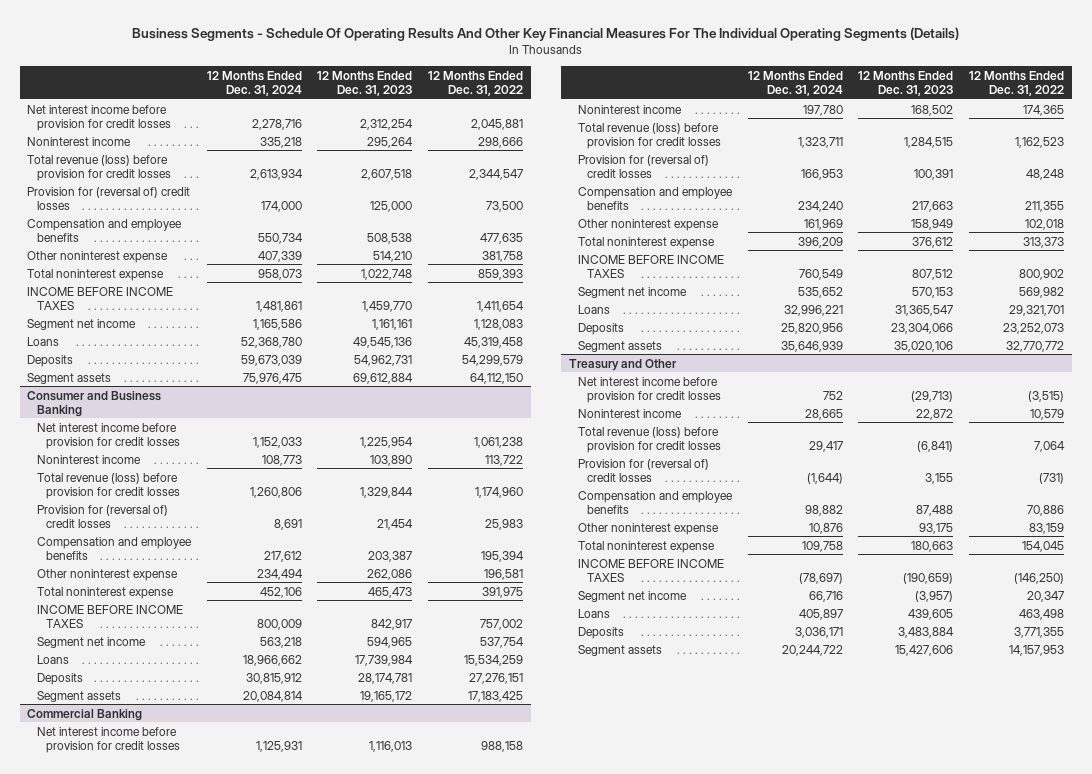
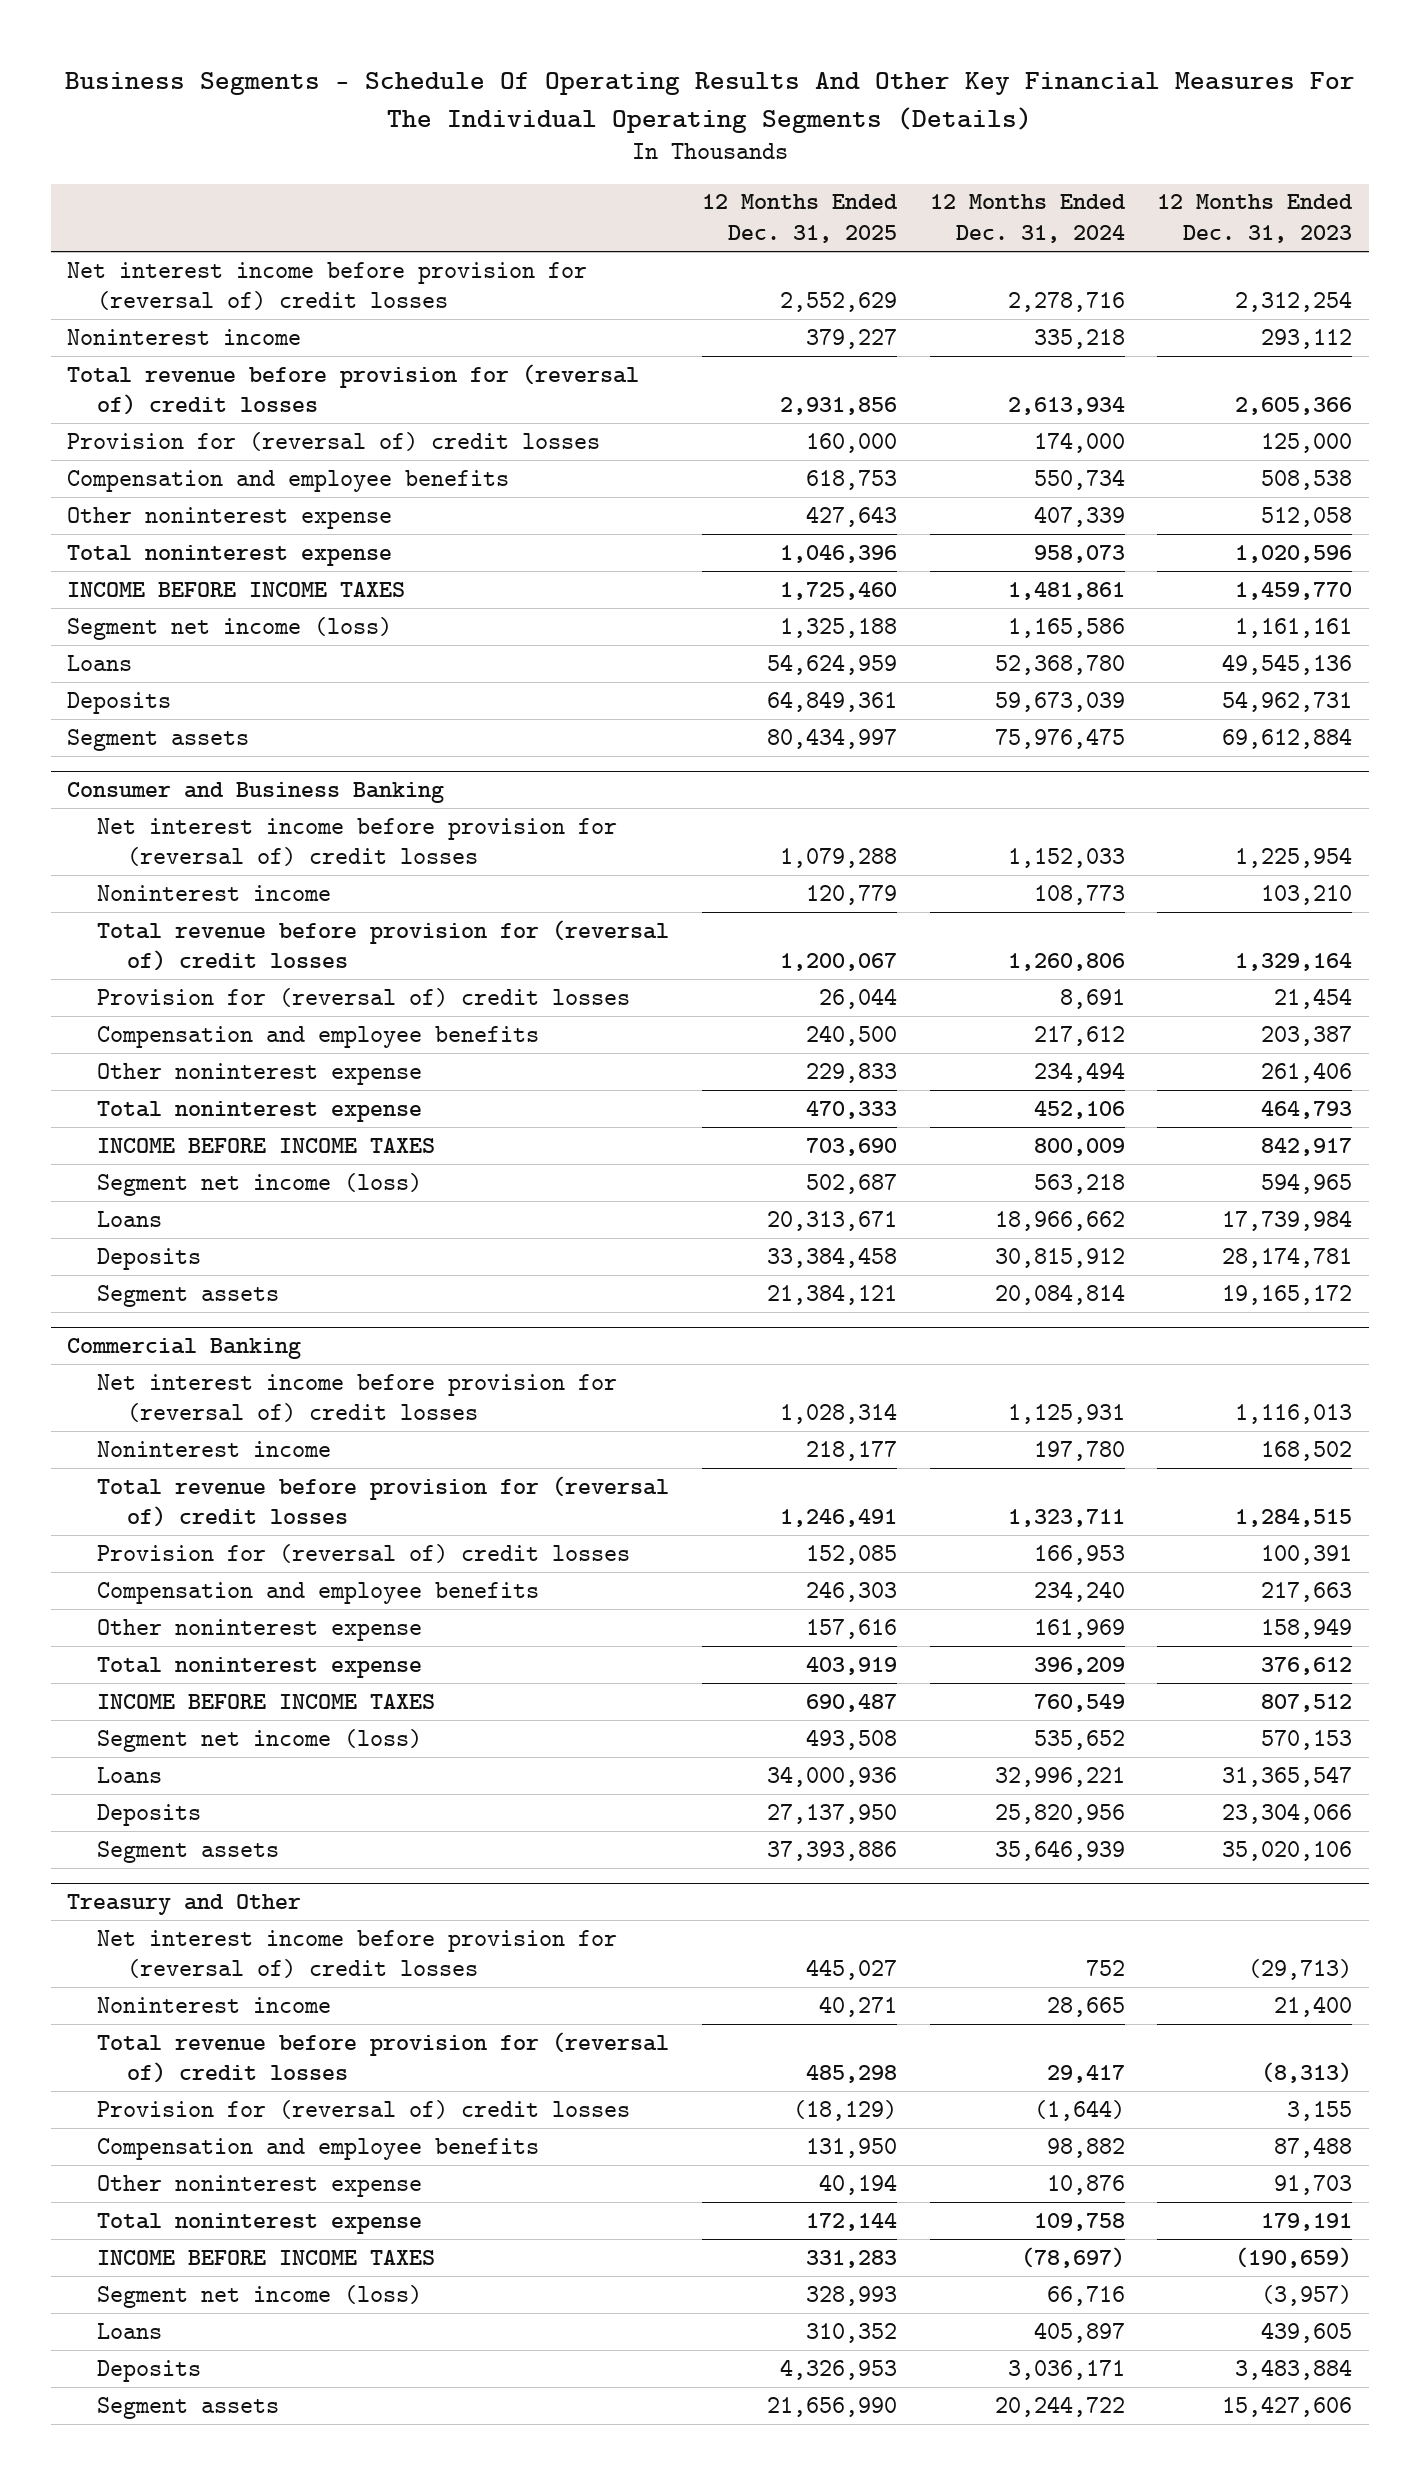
[427,70,523,96] 12 Months Ended Dec. 31, 2022 -> none
none -> [702,194,899,244] 12 Months Ended Dec. 31, 2025
[27,104,171,131] Net interest income before provision for credit losses -> [67,261,588,311] Net interest income before provision for (reversal of) credit losses
[367,136,414,148] 295,264 -> [1261,328,1353,349] 293,112
[27,154,171,181] Total revenue (loss) before provision for credit losses -> [67,363,640,416] Total revenue before provision for (reversal of) credit losses
[361,168,413,180] 2,607,518 -> [1235,397,1353,416] 2,605,366
[373,250,413,262] 514,210 -> [1261,506,1353,527] 512,058
[361,268,413,280] 1,022,748 -> [1235,544,1353,563] 1,020,596
[27,318,137,330] Segment net income -> [67,616,393,640] Segment net income (loss)
[36,422,181,449] Net interest income before provision for credit losses -> [97,817,618,867] Net interest income before provision for (reversal of) credit losses
[370,454,413,466] 103,890 -> [1261,884,1353,905] 103,210
[36,472,181,499] Total revenue (loss) before provision for credit losses -> [97,919,670,972] Total revenue before provision for (reversal of) credit losses
[360,486,414,498] 1,329,844 -> [1235,953,1353,972] 1,329,164
[367,568,413,580] 262,086 -> [1261,1061,1353,1083] 261,406
[368,586,413,598] 465,473 -> [1261,1100,1353,1119] 464,793
[36,636,146,648] Segment net income -> [97,1172,423,1196] Segment net income (loss)
[36,726,181,753] Net interest income before provision for credit losses -> [97,1373,618,1423] Net interest income before provision for (reversal of) credit losses
[578,122,722,149] Total revenue (loss) before provision for credit losses -> [97,1475,670,1528] Total revenue before provision for (reversal of) credit losses
[578,286,688,298] Segment net income -> [97,1728,423,1752] Segment net income (loss)
[578,376,722,403] Net interest income before provision for credit losses -> [97,1929,618,1979] Net interest income before provision for (reversal of) credit losses
[916,408,954,420] 22,872 -> [1274,1995,1353,2017] 21,400
[578,426,722,453] Total revenue (loss) before provision for credit losses -> [97,2031,670,2084] Total revenue before provision for (reversal of) credit losses
[917,440,954,452] (6,841) -> [1261,2062,1353,2084] (8,313)
[919,522,954,534] 93,175 -> [1274,2174,1353,2195] 91,703
[911,540,954,552] 180,663 -> [1261,2212,1353,2231] 179,191
[578,590,688,602] Segment net income -> [97,2284,423,2308] Segment net income (loss)

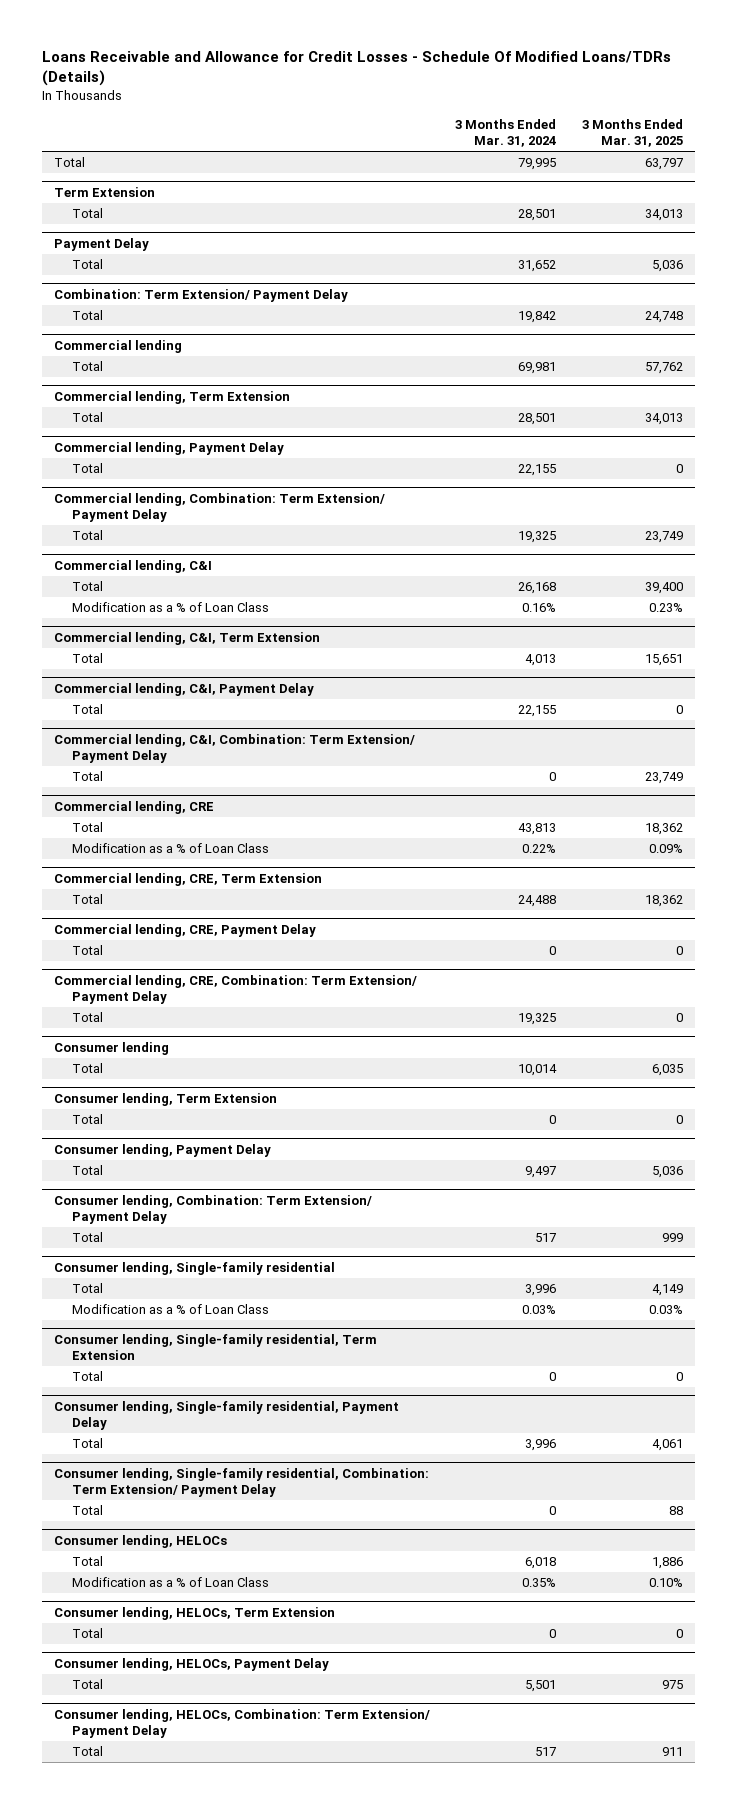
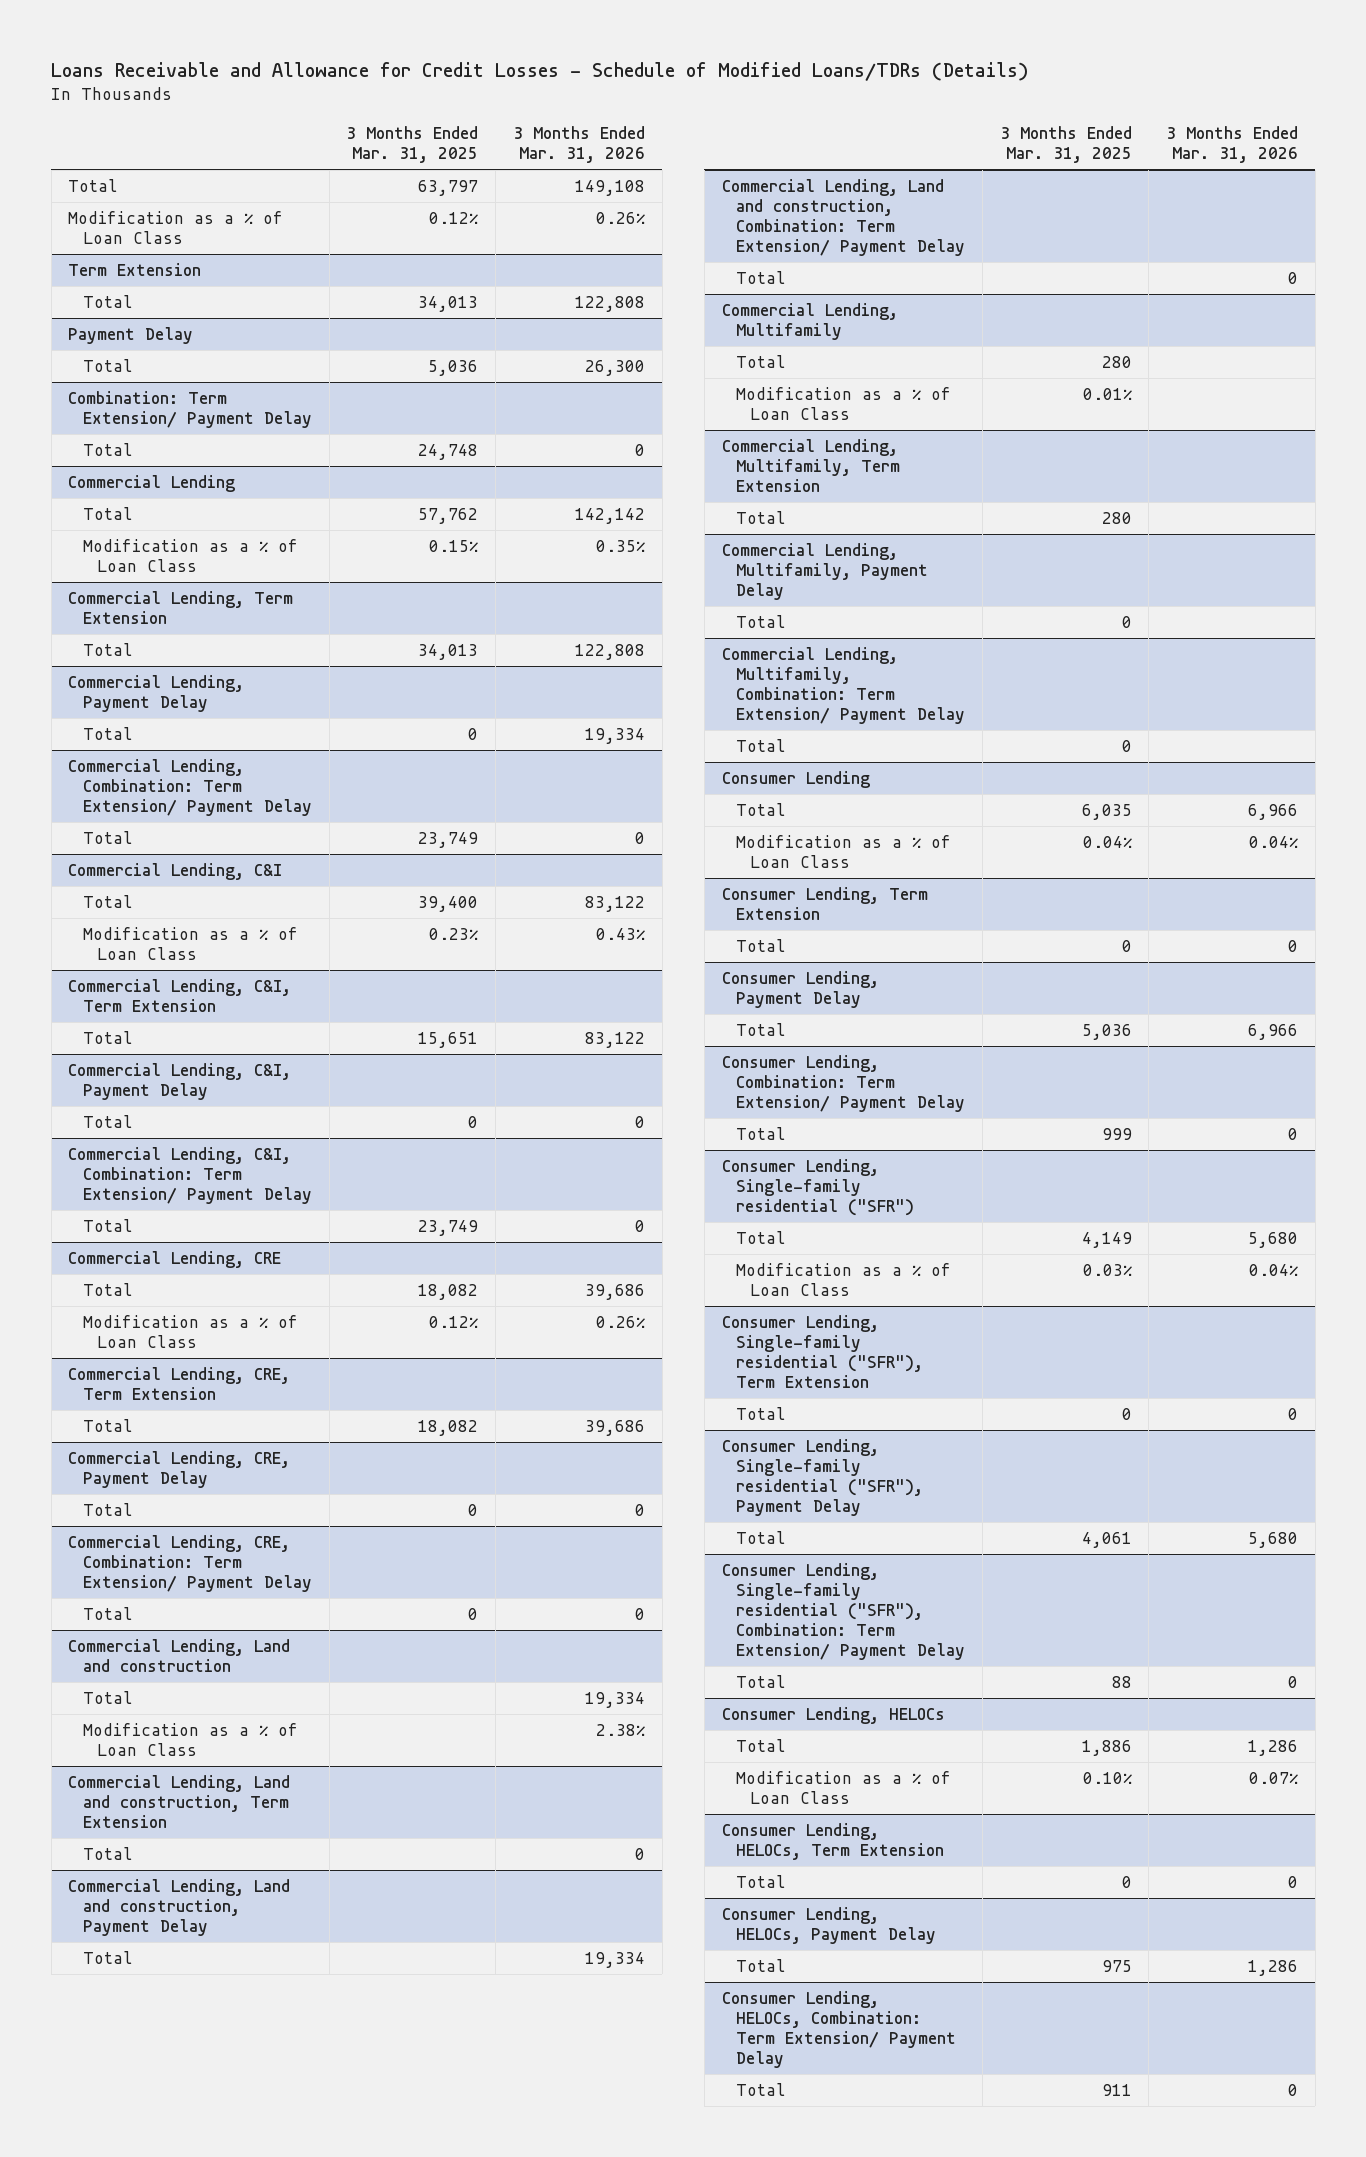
[41,51,671,87] Loans Receivable and Allowance for Credit Losses - Schedule Of Modified Loans/TDRs (Details) -> [51,62,1030,82] Loans Receivable and Allowance for Credit Losses - Schedule of Modified Loans/TDRs (Details)
[455,118,557,148] 3 Months Ended Mar. 31, 2024 -> none
none -> [512,126,645,164] 3 Months Ended Mar. 31, 2026
none -> [68,210,284,244] Modification as a % of Loan Class
[54,339,183,353] Commercial lending -> [68,474,236,492] Commercial Lending
none -> [82,538,298,572] Modification as a % of Loan Class
[54,390,291,404] Commercial lending, Term Extension -> [68,590,294,624] Commercial Lending, Term Extension
[54,441,285,455] Commercial lending, Payment Delay -> [68,674,245,712] Commercial Lending, Payment Delay
[54,492,386,523] Commercial lending, Combination: Term Extension/ Payment Delay -> [68,758,312,817] Commercial Lending, Combination: Term Extension/ Payment Delay
[54,559,213,573] Commercial lending, C&I -> [68,862,283,880] Commercial Lending, C&I
[54,631,321,645] Commercial lending, C&I, Term Extension -> [68,978,292,1012] Commercial Lending, C&I, Term Extension
[54,682,315,696] Commercial lending, C&I, Payment Delay -> [68,1062,292,1100] Commercial Lending, C&I, Payment Delay
[54,733,416,764] Commercial lending, C&I, Combination: Term Extension/ Payment Delay -> [68,1146,312,1205] Commercial Lending, C&I, Combination: Term Extension/ Payment Delay
[54,800,215,814] Commercial lending, CRE -> [68,1250,282,1268] Commercial Lending, CRE
[644,823,683,836] 18,362 -> [418,1283,479,1300] 18,082
[648,844,683,854] 0.09% -> [429,1315,479,1328] 0.12%
[54,872,323,886] Commercial lending, CRE, Term Extension -> [68,1366,291,1400] Commercial Lending, CRE, Term Extension
[644,895,683,908] 18,362 -> [418,1419,479,1436] 18,082
[54,923,317,937] Commercial lending, CRE, Payment Delay -> [68,1450,291,1488] Commercial Lending, CRE, Payment Delay
[54,974,418,1005] Commercial lending, CRE, Combination: Term Extension/ Payment Delay -> [68,1534,312,1593] Commercial Lending, CRE, Combination: Term Extension/ Payment Delay
none -> [68,1638,291,1672] Commercial Lending, Land and construction
none -> [82,1690,133,1704] Total
none -> [82,1722,298,1756] Modification as a % of Loan Class
none -> [68,1774,291,1829] Commercial Lending, Land and construction, Term Extension
none -> [82,1846,133,1860] Total
none -> [68,1878,291,1937] Commercial Lending, Land and construction, Payment Delay
none -> [82,1950,133,1964] Total
none -> [721,178,966,257] Commercial Lending, Land and construction, Combination: Term Extension/ Payment Delay
none -> [736,270,787,284] Total
none -> [721,302,898,340] Commercial Lending, Multifamily
none -> [736,354,787,368] Total
none -> [736,386,952,420] Modification as a % of Loan Class
none -> [721,438,901,493] Commercial Lending, Multifamily, Term Extension
none -> [736,510,787,524] Total
none -> [721,542,929,601] Commercial Lending, Multifamily, Payment Delay
none -> [736,614,787,628] Total
none -> [721,646,966,725] Commercial Lending, Multifamily, Combination: Term Extension/ Payment Delay
none -> [736,738,787,752] Total
[54,1041,170,1055] Consumer lending -> [721,770,870,788] Consumer Lending
none -> [736,834,952,868] Modification as a % of Loan Class
[54,1092,278,1106] Consumer lending, Term Extension -> [721,886,928,920] Consumer Lending, Term Extension
[54,1143,272,1157] Consumer lending, Payment Delay -> [721,970,879,1008] Consumer Lending, Payment Delay
[54,1194,373,1225] Consumer lending, Combination: Term Extension/ Payment Delay -> [721,1054,966,1113] Consumer Lending, Combination: Term Extension/ Payment Delay
[54,1261,336,1275] Consumer lending, Single-family residential -> [721,1158,915,1217] Consumer Lending, Single-family residential ("SFR")
[54,1333,378,1361] Consumer lending, Single-family residential, Term Extension -> [721,1314,924,1389] Consumer Lending, Single-family residential ("SFR"), Term Extension
[54,1400,400,1431] Consumer lending, Single-family residential, Payment Delay -> [721,1438,924,1517] Consumer Lending, Single-family residential ("SFR"), Payment Delay
[54,1467,430,1498] Consumer lending, Single-family residential, Combination: Term Extension/ Payment Delay -> [721,1562,966,1661] Consumer Lending, Single-family residential ("SFR"), Combination: Term Extension/ Payment Delay
[54,1534,228,1548] Consumer lending, HELOCs -> [721,1706,945,1724] Consumer Lending, HELOCs
[54,1606,336,1620] Consumer lending, HELOCs, Term Extension -> [721,1822,945,1860] Consumer Lending, HELOCs, Term Extension
[54,1657,330,1671] Consumer lending, HELOCs, Payment Delay -> [721,1906,937,1944] Consumer Lending, HELOCs, Payment Delay
[54,1708,431,1739] Consumer lending, HELOCs, Combination: Term Extension/ Payment Delay -> [721,1990,957,2069] Consumer Lending, HELOCs, Combination: Term Extension/ Payment Delay

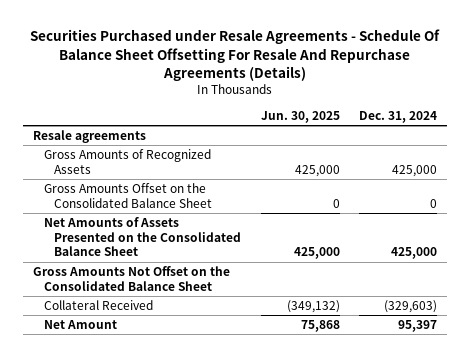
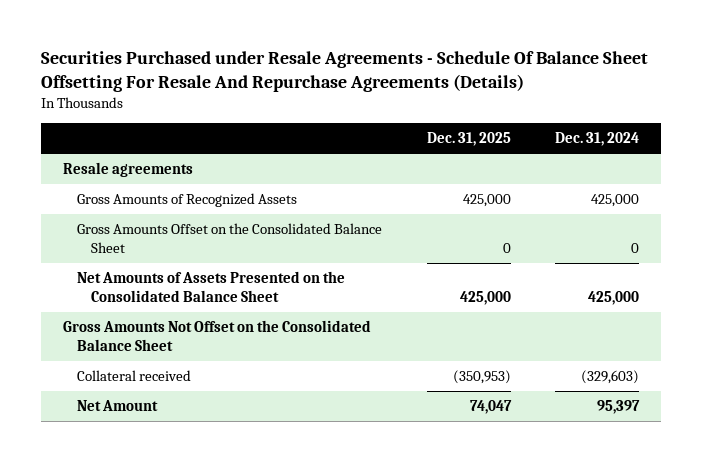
[260,111,340,124] Jun. 30, 2025 -> none
none -> [426,132,511,147] Dec. 31, 2025
[43,299,153,310] Collateral Received -> [77,370,192,382] Collateral received

